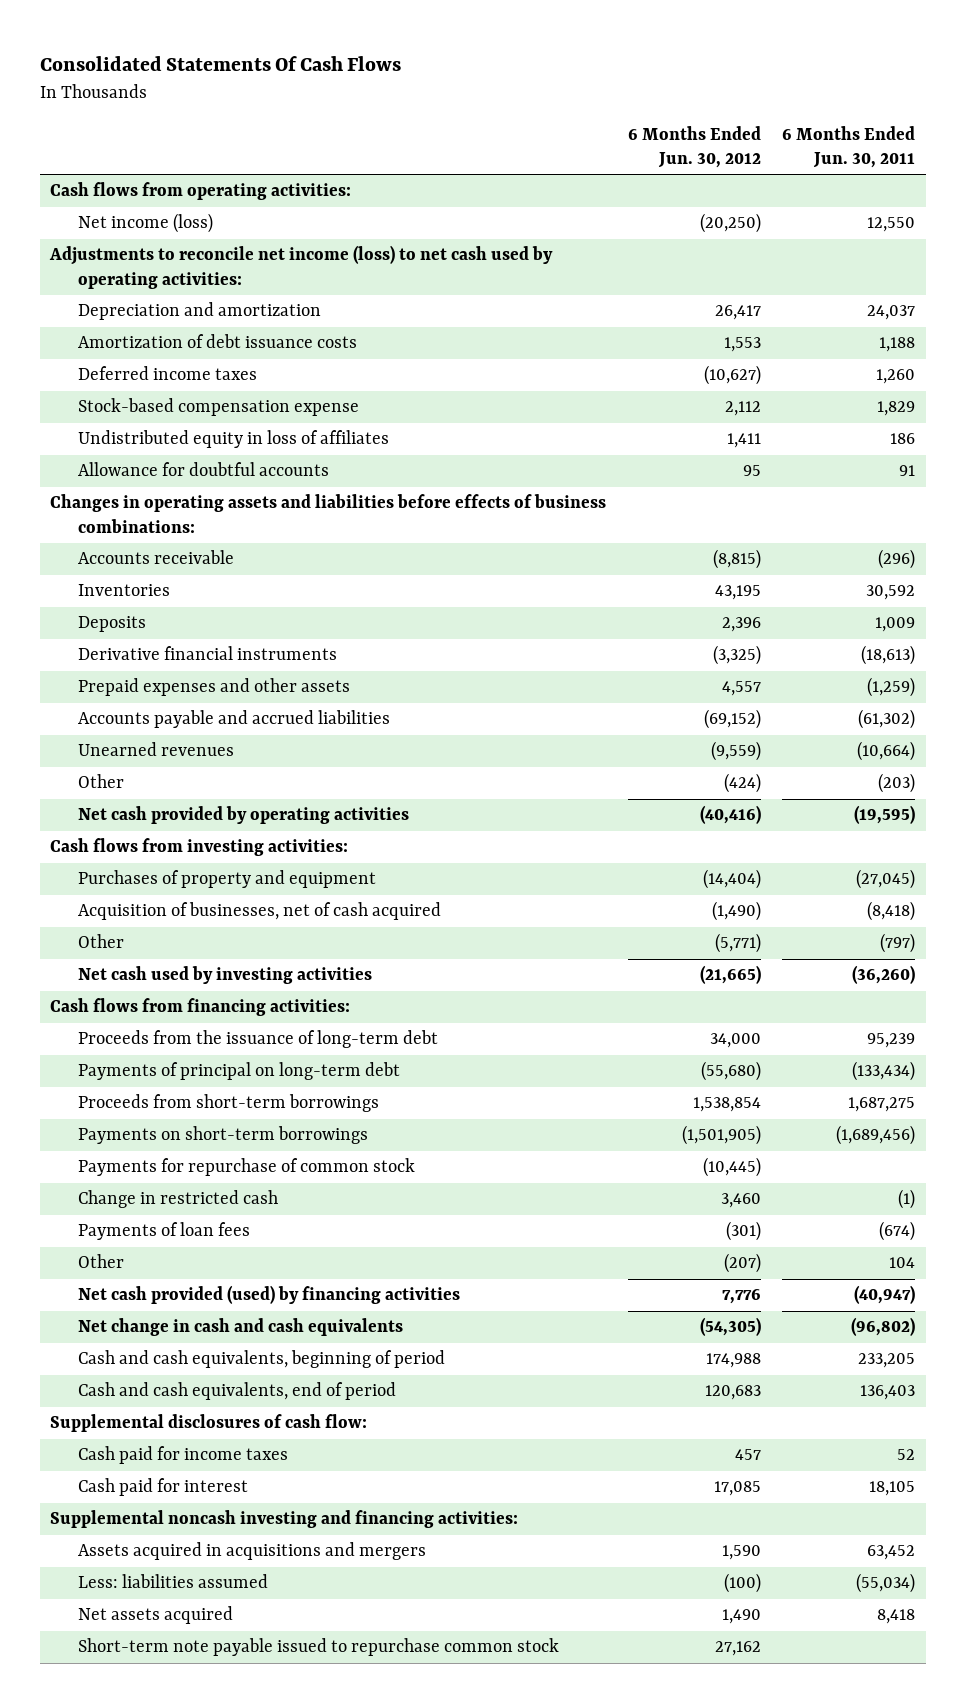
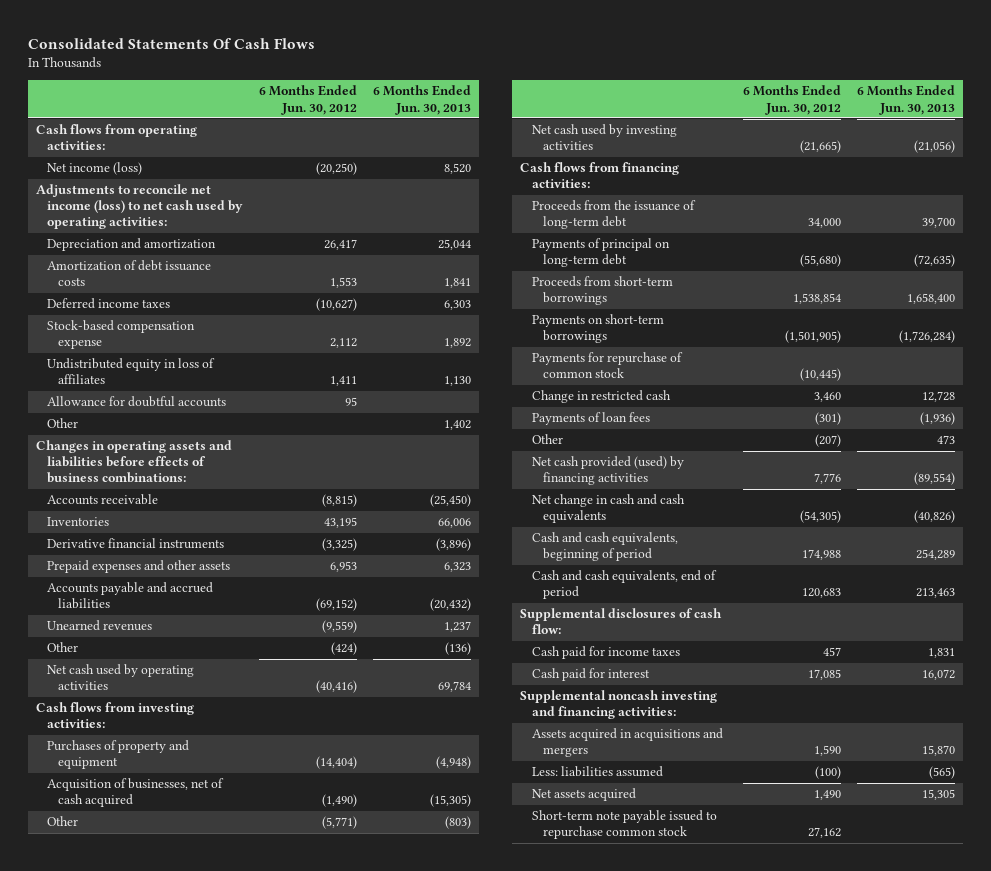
[782,125,916,169] 6 Months Ended Jun. 30, 2011 -> none
none -> [373,85,472,115] 6 Months Ended Jun. 30, 2013
none -> [47,418,79,429] Other
[77,616,146,633] Deposits -> none
[721,681,761,697] 4,557 -> [330,561,358,573] 6,953
[77,806,409,825] Net cash provided by operating activities -> [47,664,195,691] Net cash used by operating activities

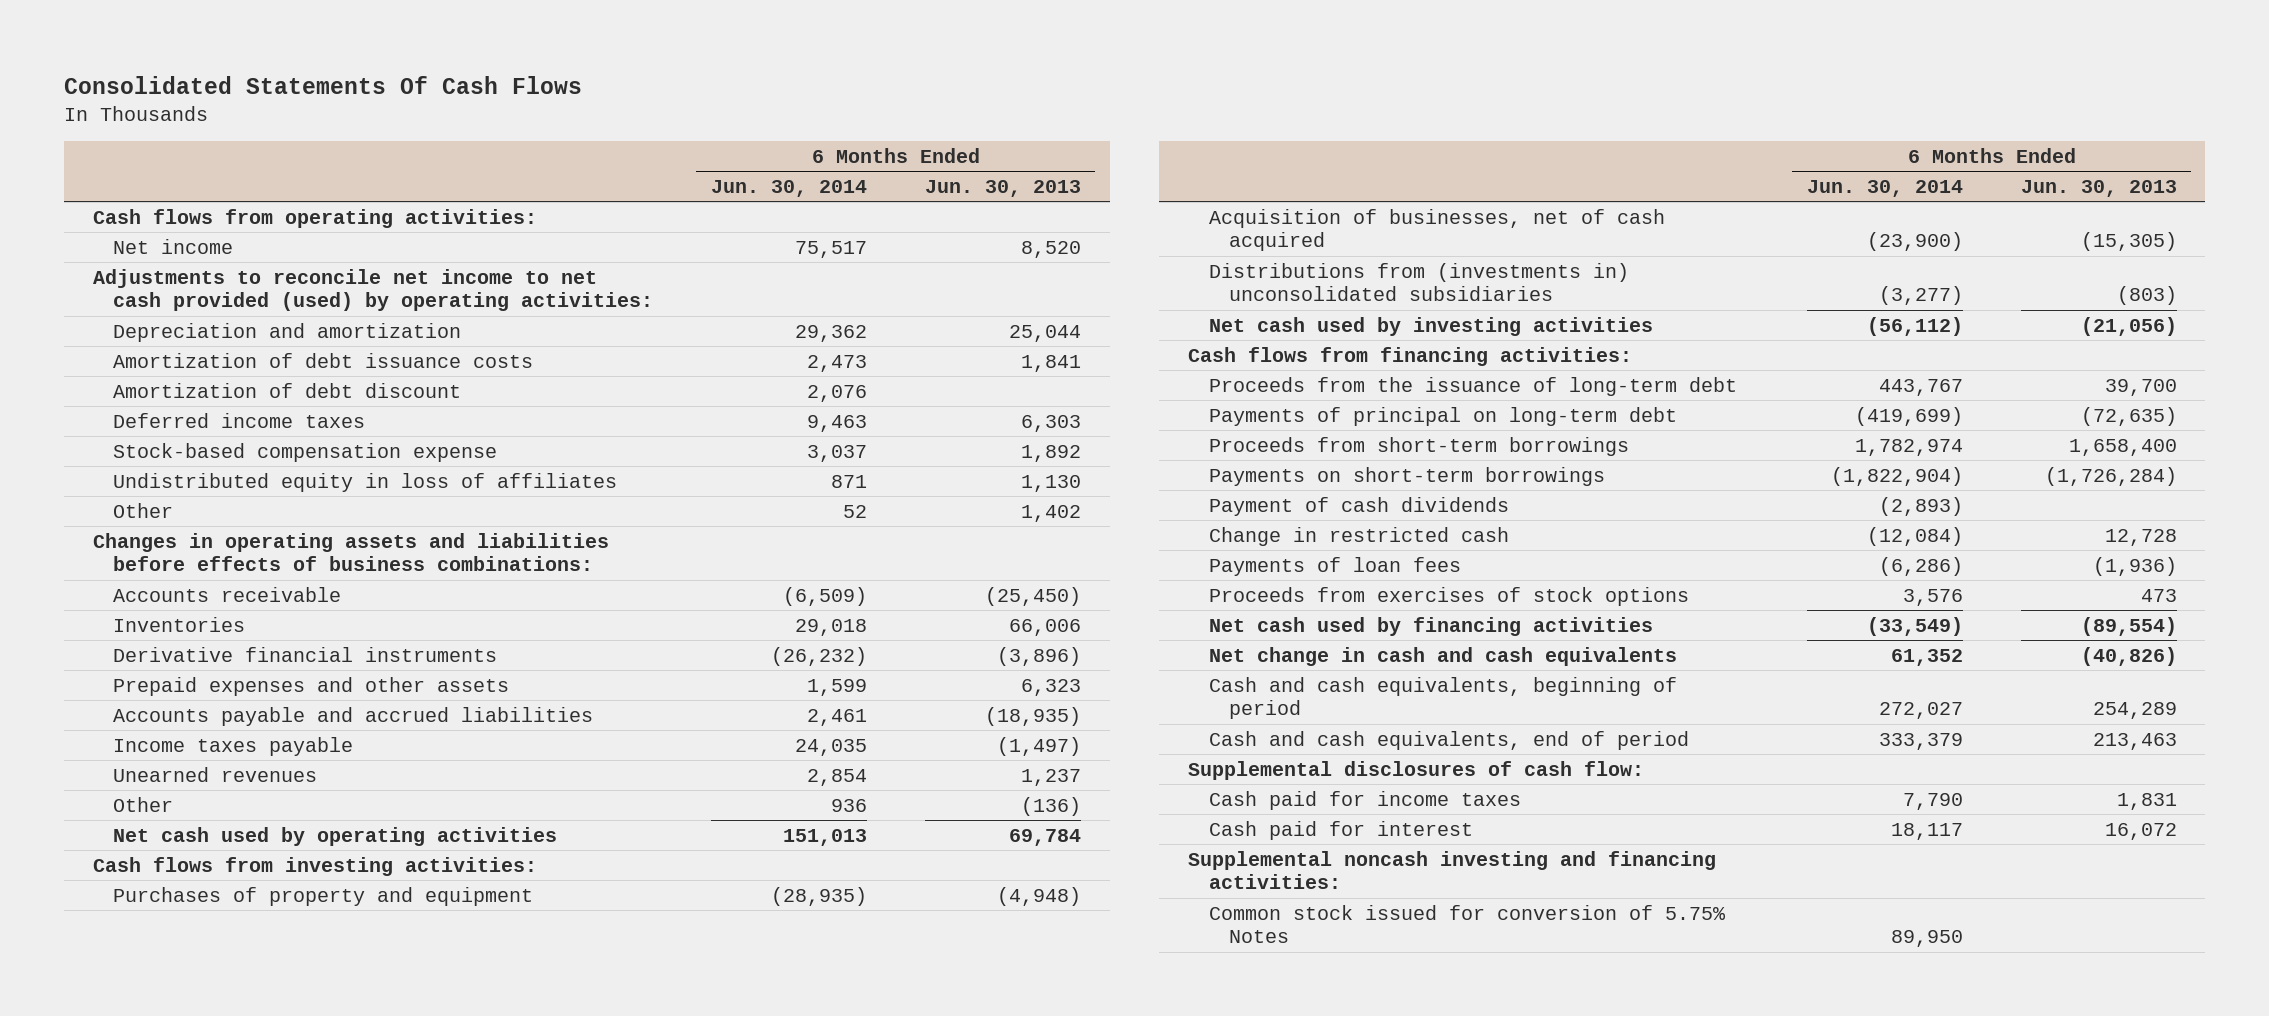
[259,85,358,115] 6 Months Ended Jun. 30, 2012 -> none
none -> [710,179,867,197] Jun. 30, 2014
[47,162,143,176] Net income (loss) -> [113,238,234,254] Net income
[36,184,244,230] Adjustments to reconcile net income (loss) to net cash used by operating activities: -> [92,268,654,312] Adjustments to reconcile net income to net cash provided (used) by operating activities:
none -> [113,382,462,398] Amortization of debt discount
[47,396,227,408] Allowance for doubtful accounts -> none
[430,598,472,612] (20,432) -> [984,706,1081,726] (18,935)
none -> [113,736,354,756] Income taxes payable
[47,816,79,827] Other -> none
none -> [1208,262,1629,302] Distributions from (investments in) unconsolidated subsidiaries
[531,352,683,379] Payments for repurchase of common stock -> none
none -> [1208,496,1509,516] Payment of cash dividends
[531,434,563,445] Other -> [1208,586,1689,606] Proceeds from exercises of stock options
[531,456,684,486] Net cash provided (used) by financing activities -> [1208,616,1653,636] Net cash used by financing activities
[531,728,723,758] Assets acquired in acquisitions and mergers -> none
[531,766,663,778] Less: liabilities assumed -> none
[531,788,636,802] Net assets acquired -> none
[531,810,717,840] Short-term note payable issued to repurchase common stock -> none
none -> [1208,904,1726,944] Common stock issued for conversion of 5.75% Notes

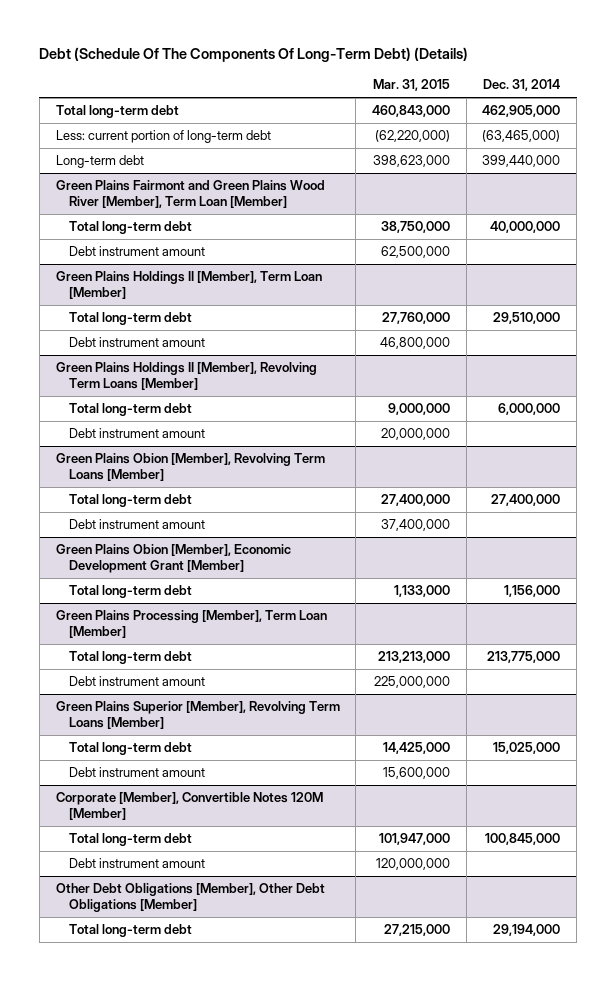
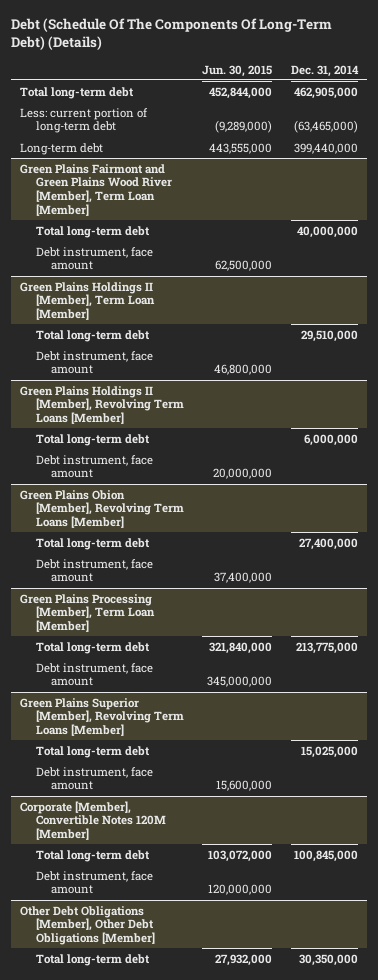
[372,79,450,92] Mar. 31, 2015 -> none
none -> [202,64,273,77] Jun. 30, 2015
[68,246,205,257] Debt instrument amount -> [35,246,153,271] Debt instrument, face amount
[68,337,205,348] Debt instrument amount -> [35,350,153,375] Debt instrument, face amount
[68,428,205,439] Debt instrument amount -> [35,454,153,479] Debt instrument, face amount
[55,544,291,574] Green Plains Obion [Member], Economic Development Grant [Member] -> none
[68,585,192,599] Total long-term debt -> none
[68,519,205,530] Debt instrument amount -> [35,558,153,583] Debt instrument, face amount
[68,676,205,687] Debt instrument amount -> [35,662,153,687] Debt instrument, face amount
[68,767,205,778] Debt instrument amount -> [35,766,153,791] Debt instrument, face amount
[68,858,205,869] Debt instrument amount -> [35,870,153,895] Debt instrument, face amount
[493,924,561,937] 29,194,000 -> [298,953,358,966] 30,350,000

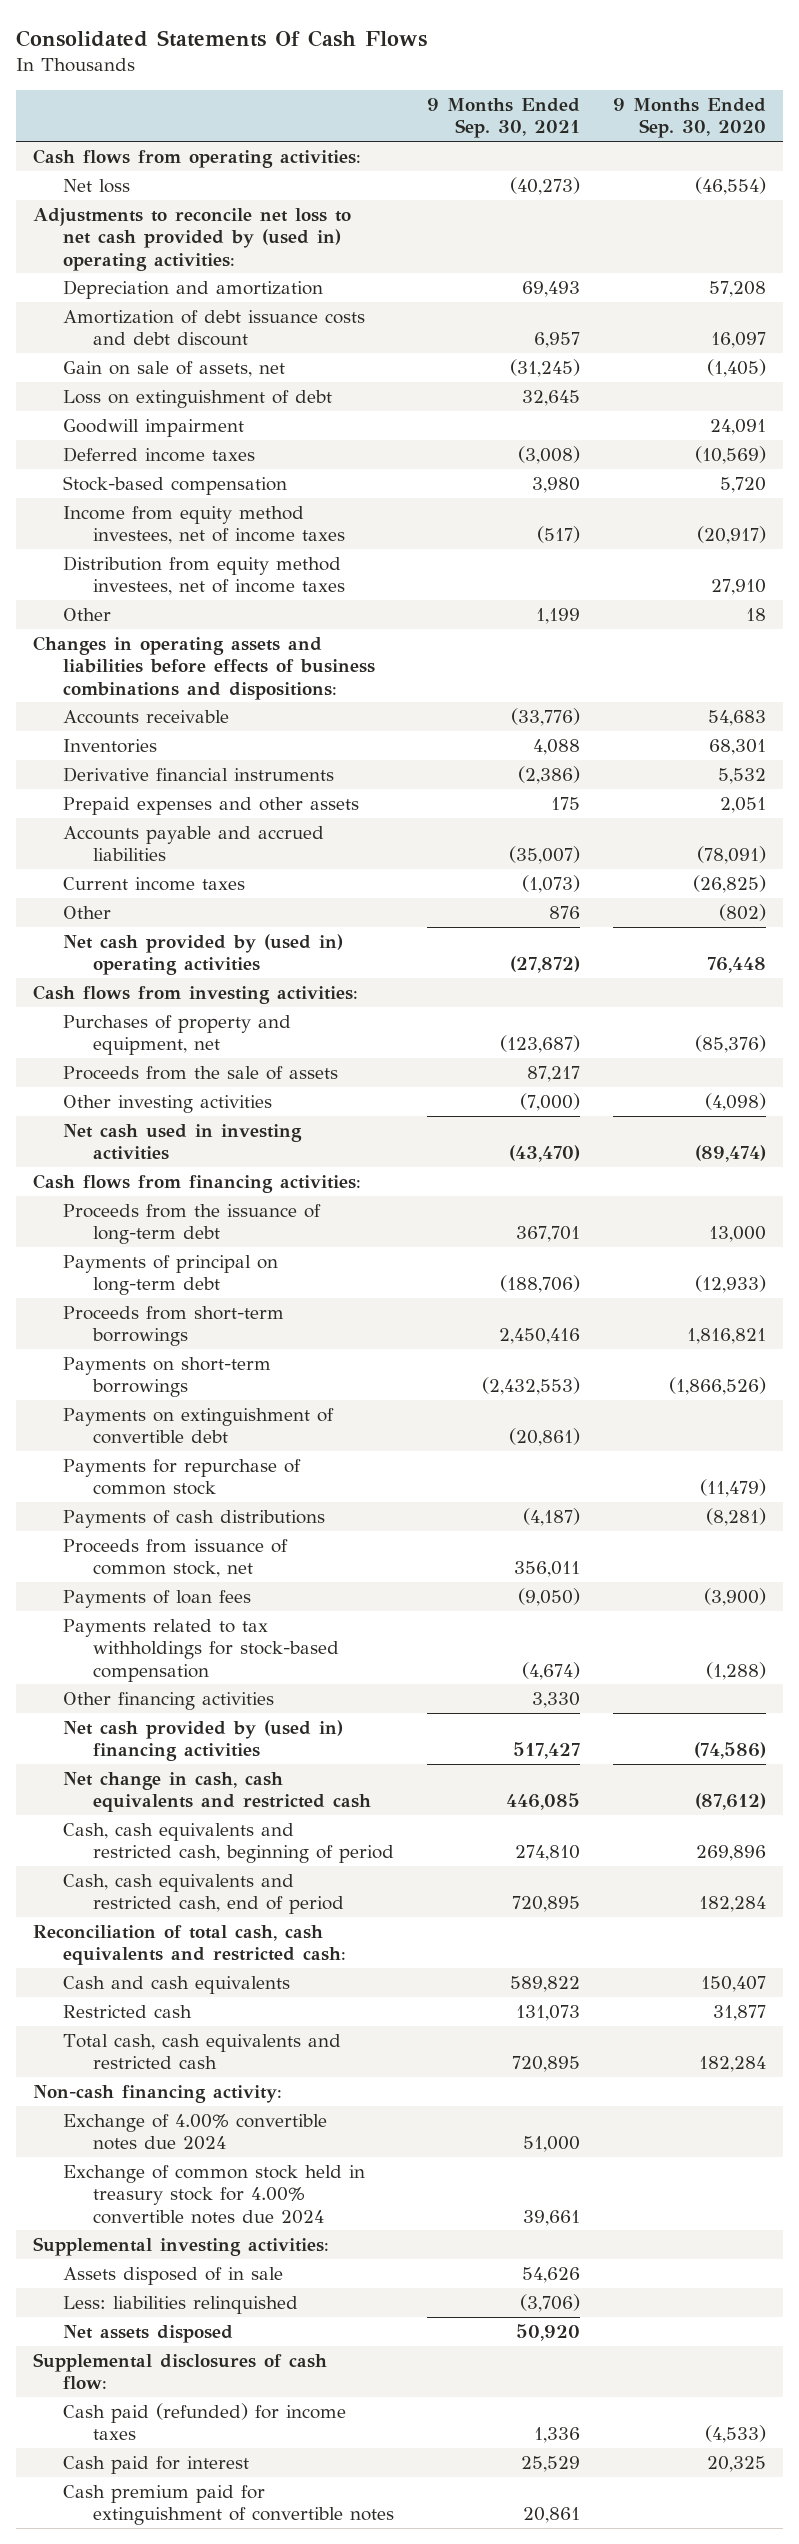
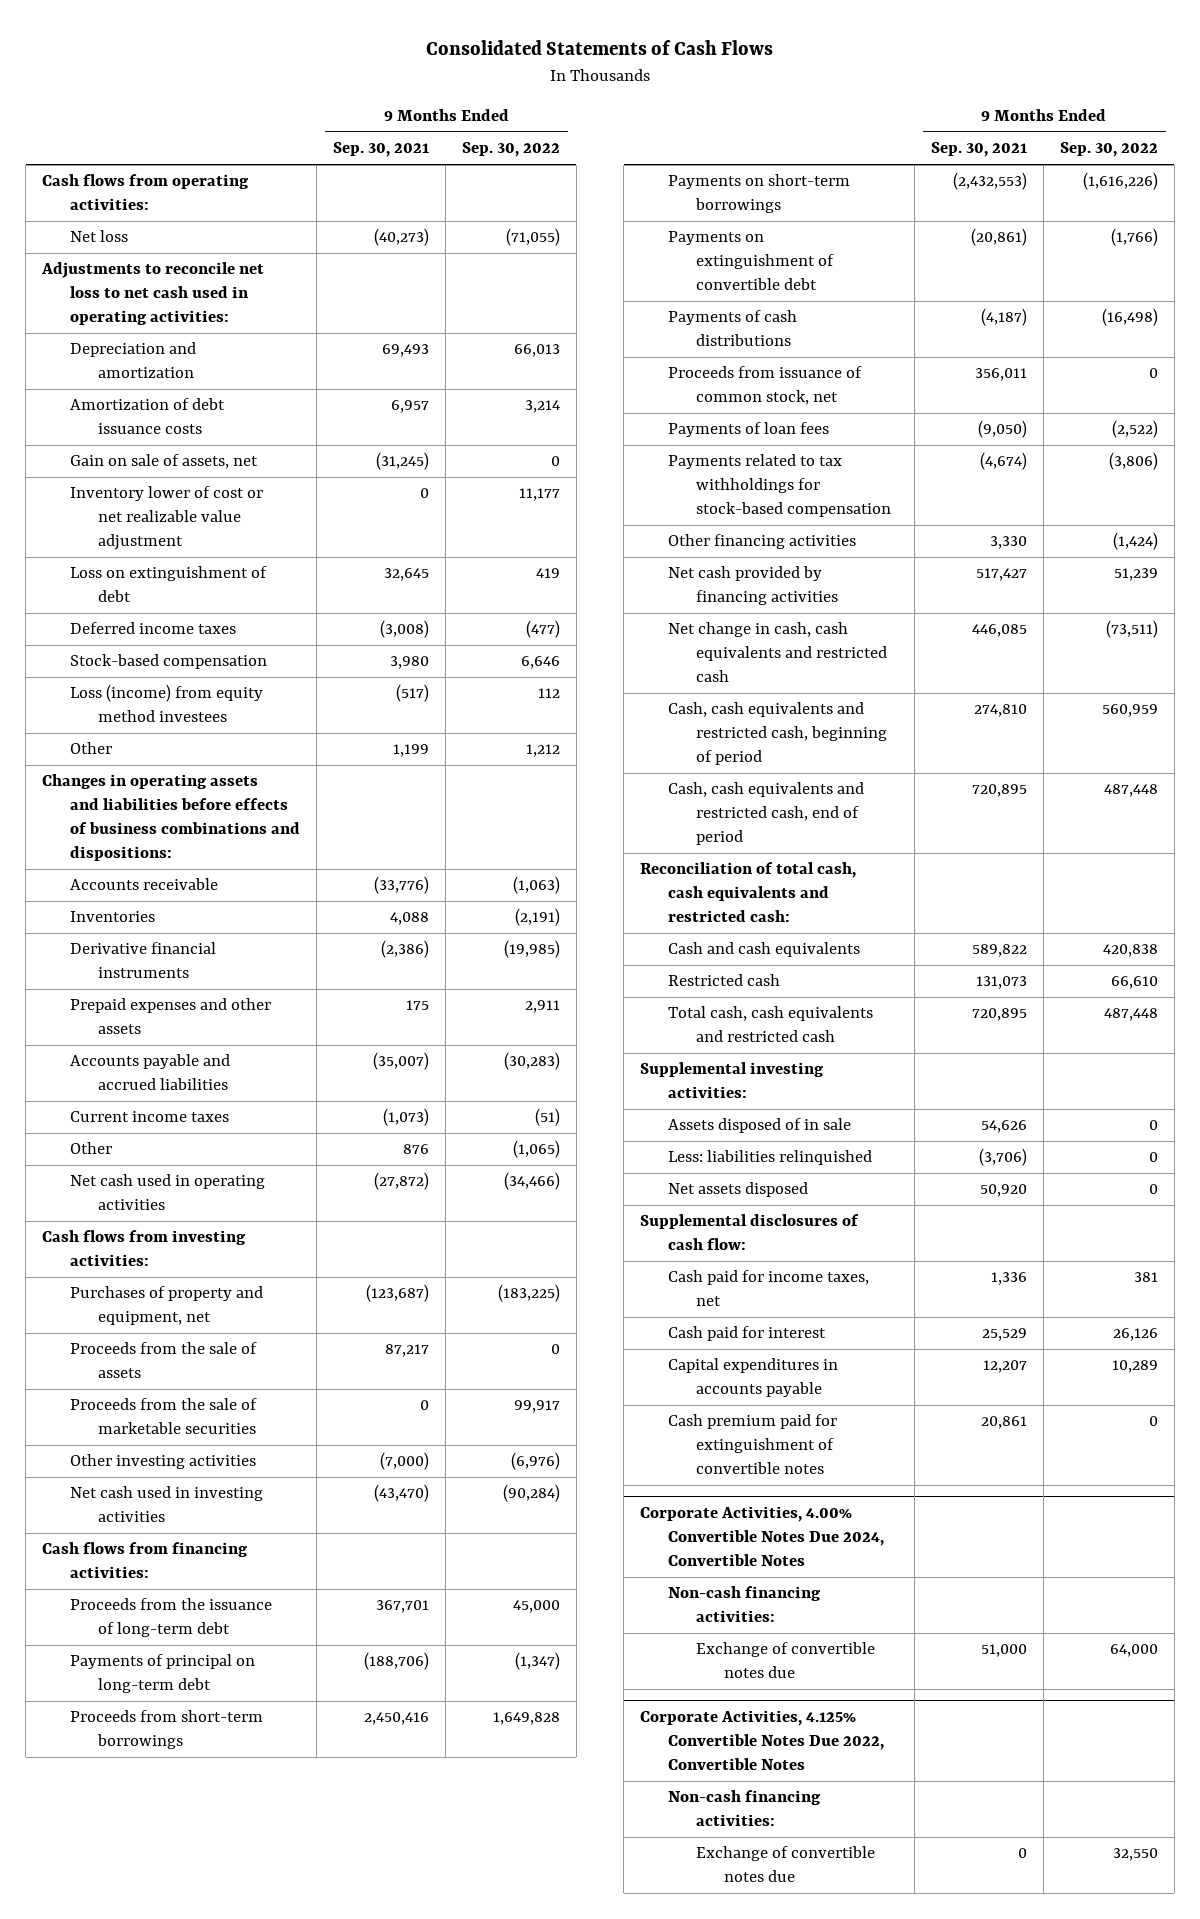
[16,29,428,47] Consolidated Statements Of Cash Flows -> [426,40,774,56] Consolidated Statements of Cash Flows
[613,98,767,139] 9 Months Ended Sep. 30, 2020 -> none
none -> [462,142,561,158] Sep. 30, 2022
[32,207,351,271] Adjustments to reconcile net loss to net cash provided by (used in) operating activities: -> [41,262,265,326] Adjustments to reconcile net loss to net cash used in operating activities:
[62,309,365,347] Amortization of debt issuance costs and debt discount -> [70,398,226,435] Amortization of debt issuance costs
none -> [70,486,264,551] Inventory lower of cost or net realizable value adjustment
[62,418,244,437] Goodwill impairment -> none
[62,555,345,596] Distribution from equity method investees, net of income taxes -> none
[62,505,345,545] Income from equity method investees, net of income taxes -> [70,684,264,723] Loss (income) from equity method investees
[62,933,343,976] Net cash provided by (used in) operating activities -> [70,1174,266,1211] Net cash used in operating activities
none -> [70,1398,258,1435] Proceeds from the sale of marketable securities
[62,1458,301,1496] Payments for repurchase of common stock -> none
[62,1719,343,1762] Net cash provided by (used in) financing activities -> [668,566,838,606] Net cash provided by financing activities
[32,2084,282,2103] Non-cash financing activity: -> none
[62,2113,327,2151] Exchange of 4.00% convertible notes due 2024 -> none
[62,2164,365,2224] Exchange of common stock held in treasury stock for 4.00% convertible notes due 2024 -> none
[62,2402,346,2441] Cash paid (refunded) for income taxes -> [668,1270,870,1307] Cash paid for income taxes, net
none -> [668,1358,839,1398] Capital expenditures in accounts payable
none -> [640,1506,885,1567] Corporate Activities, 4.00% Convertible Notes Due 2024, Convertible Notes
none -> [668,1586,822,1623] Non-cash financing activities:
none -> [695,1642,875,1679] Exchange of convertible notes due
none -> [640,1710,885,1771] Corporate Activities, 4.125% Convertible Notes Due 2022, Convertible Notes
none -> [668,1790,822,1827] Non-cash financing activities:
none -> [695,1846,875,1883] Exchange of convertible notes due

